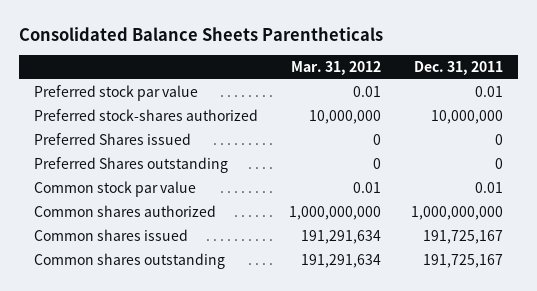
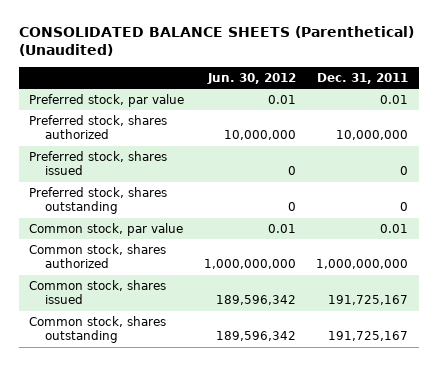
[18,26,383,41] Consolidated Balance Sheets Parentheticals -> [18,25,414,57] CONSOLIDATED BALANCE SHEETS (Parenthetical) (Unaudited)
[290,61,381,76] Mar. 31, 2012 -> none
none -> [207,72,297,84] Jun. 30, 2012
[34,85,199,102] Preferred stock par value -> [28,93,184,107] Preferred stock, par value
[34,109,259,122] Preferred stock-shares authorized -> [28,114,167,140] Preferred stock, shares authorized
[34,133,192,146] Preferred Shares issued -> [28,150,167,176] Preferred stock, shares issued
[34,157,229,174] Preferred Shares outstanding -> [28,186,167,215] Preferred stock, shares outstanding
[34,181,197,198] Common stock par value -> [28,222,183,236] Common stock, par value
[34,205,217,218] Common shares authorized -> [28,243,166,269] Common stock, shares authorized
[34,229,189,242] Common shares issued -> [28,279,166,305] Common stock, shares issued
[34,253,226,270] Common shares outstanding -> [28,315,166,344] Common stock, shares outstanding

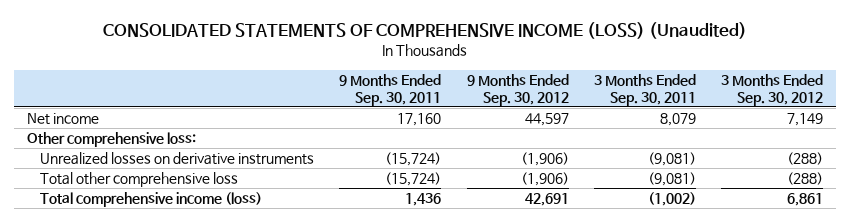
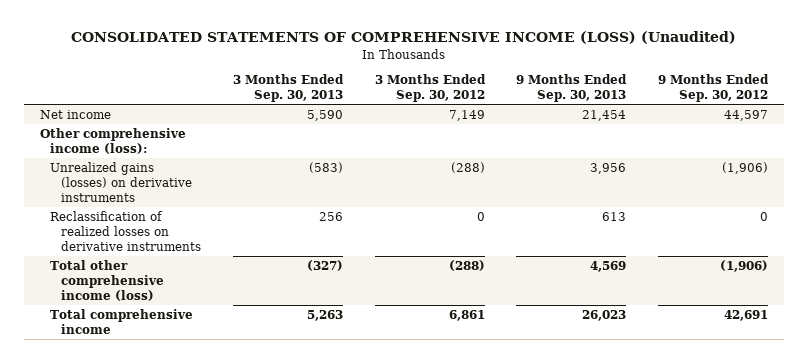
[339,73,442,106] 9 Months Ended Sep. 30, 2011 -> none
[593,73,696,106] 3 Months Ended Sep. 30, 2011 -> none
none -> [232,74,344,103] 3 Months Ended Sep. 30, 2013
none -> [516,74,628,103] 9 Months Ended Sep. 30, 2013
[26,132,196,148] Other comprehensive loss: -> [39,127,186,154] Other comprehensive income (loss):
[39,152,314,166] Unrealized losses on derivative instruments -> [50,161,192,202] Unrealized gains (losses) on derivative instruments
none -> [50,210,201,251] Reclassification of realized losses on derivative instruments
[39,172,238,188] Total other comprehensive loss -> [50,259,164,301] Total other comprehensive income (loss)
[39,192,262,208] Total comprehensive income (loss) -> [50,308,194,334] Total comprehensive income

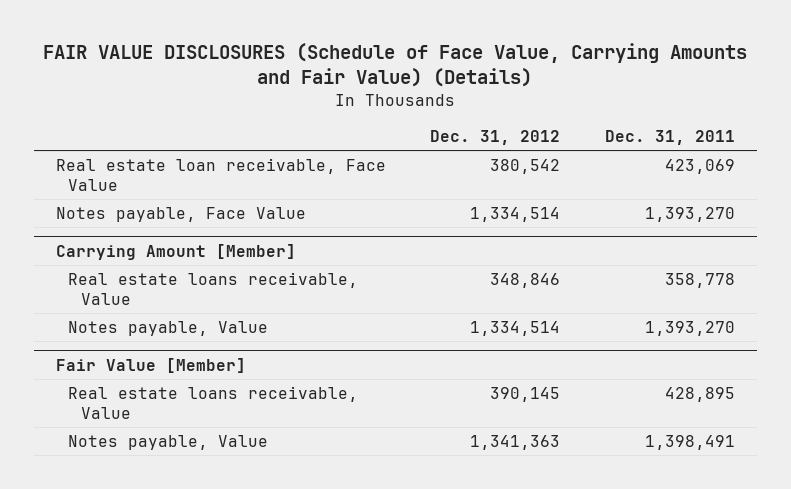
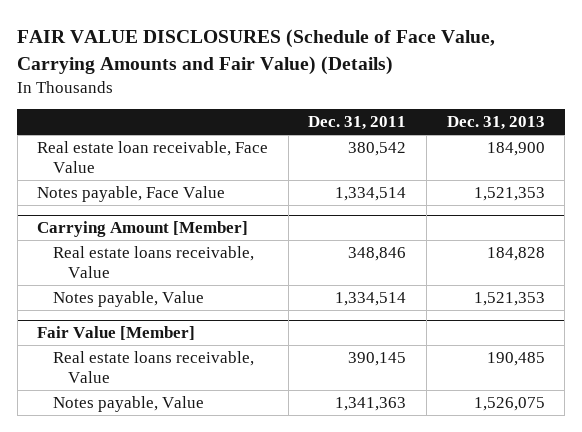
[430,130,561,146] Dec. 31, 2012 -> none
none -> [446,116,545,131] Dec. 31, 2013
[664,158,735,174] 423,069 -> [348,141,407,156] 380,542
[644,206,735,222] 1,393,270 -> [335,186,407,201] 1,334,514
[664,272,735,288] 358,778 -> [348,246,407,261] 348,846
[644,320,735,336] 1,393,270 -> [335,291,407,306] 1,334,514
[664,386,735,402] 428,895 -> [348,351,407,366] 390,145
[644,434,735,450] 1,398,491 -> [335,396,407,411] 1,341,363

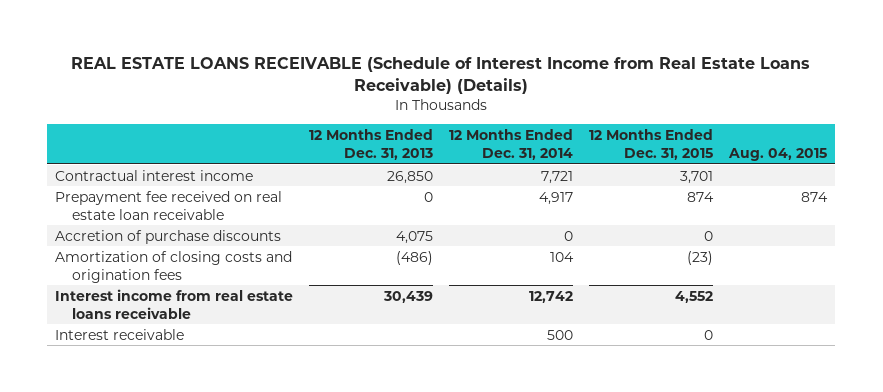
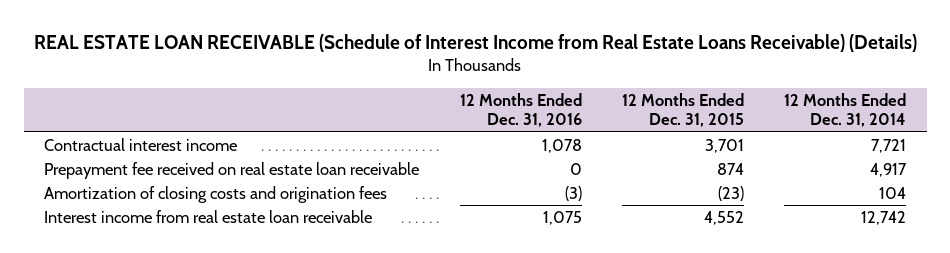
[71,57,811,95] REAL ESTATE LOANS RECEIVABLE (Schedule of Interest Income from Real Estate Loans Receivable) (Details) -> [34,34,918,53] REAL ESTATE LOAN RECEIVABLE (Schedule of Interest Income from Real Estate Loans Receivable) (Details)
[309,129,434,160] 12 Months Ended Dec. 31, 2013 -> none
[728,147,828,161] Aug. 04, 2015 -> none
none -> [459,92,582,128] 12 Months Ended Dec. 31, 2016
[55,229,282,244] Accretion of purchase discounts -> none
[55,328,185,340] Interest receivable -> none
[55,288,294,319] Interest income from real estate loans receivable -> [44,209,373,223] Interest income from real estate loan receivable

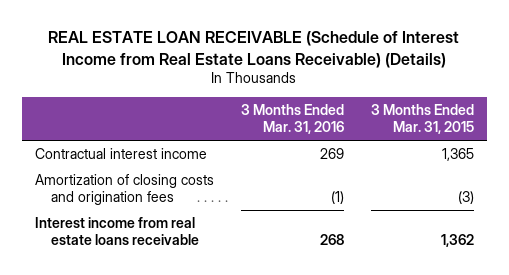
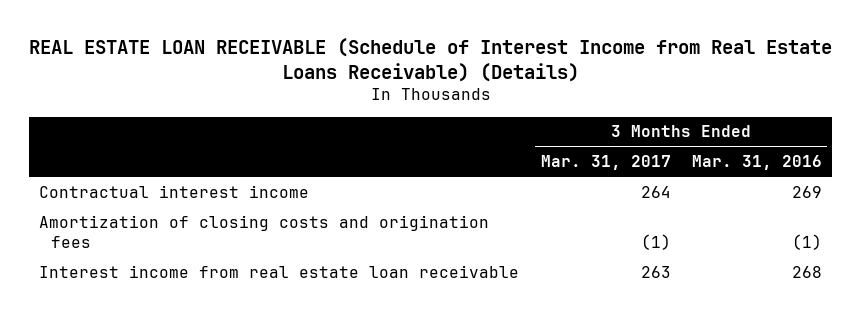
[370,104,474,134] 3 Months Ended Mar. 31, 2015 -> none
none -> [540,155,671,171] Mar. 31, 2017
[35,217,200,245] Interest income from real estate loans receivable -> [39,264,520,278] Interest income from real estate loan receivable

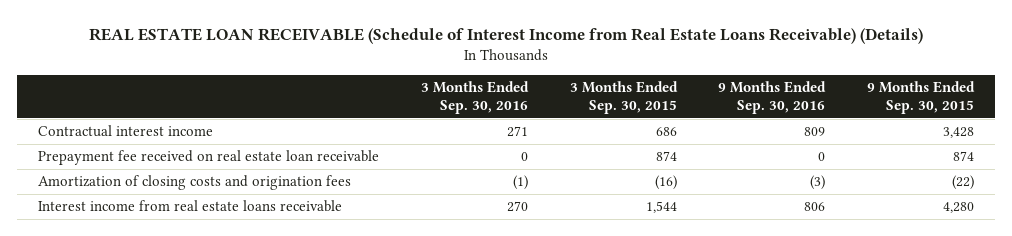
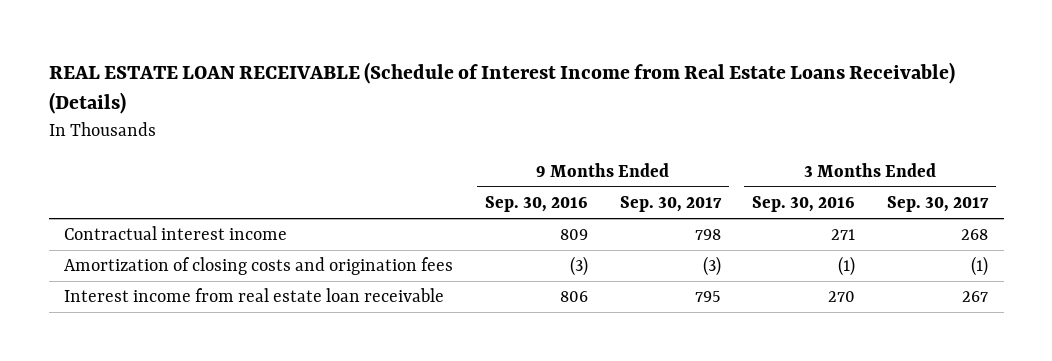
[569,81,678,114] 3 Months Ended Sep. 30, 2015 -> none
[867,81,976,114] 9 Months Ended Sep. 30, 2015 -> none
none -> [619,195,722,212] Sep. 30, 2017
none -> [887,195,990,212] Sep. 30, 2017
[38,150,380,166] Prepayment fee received on real estate loan receivable -> none
[38,200,343,213] Interest income from real estate loans receivable -> [64,288,445,303] Interest income from real estate loan receivable

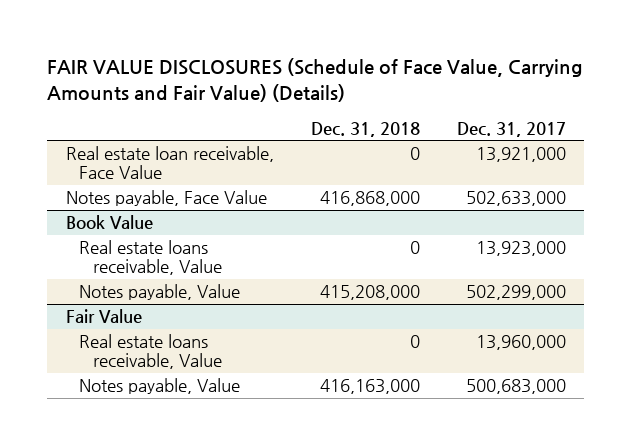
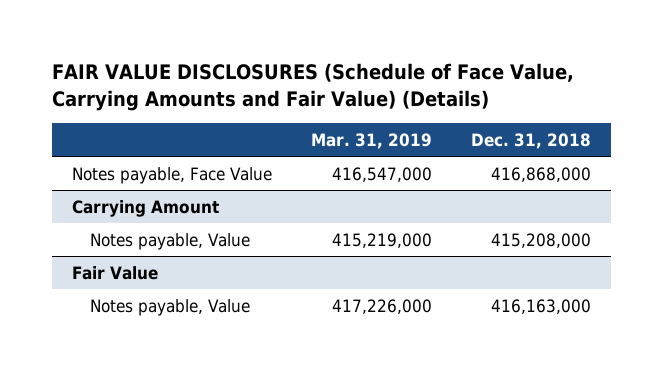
[456,121,566,137] Dec. 31, 2017 -> none
none -> [311,132,433,149] Mar. 31, 2019
[65,146,274,180] Real estate loan receivable, Face Value -> none
[79,240,222,276] Real estate loans receivable, Value -> none
[65,215,153,230] Book Value -> [71,199,219,217] Carrying Amount
[79,334,222,370] Real estate loans receivable, Value -> none

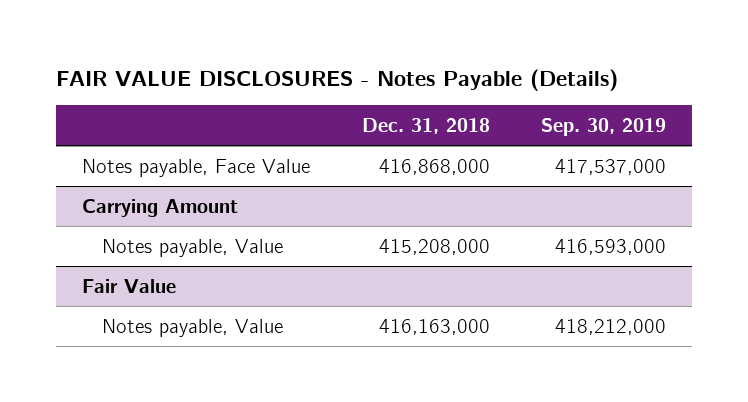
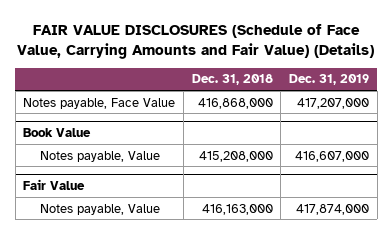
[55,68,618,91] FAIR VALUE DISCLOSURES - Notes Payable (Details) -> [17,24,375,60] FAIR VALUE DISCLOSURES (Schedule of Face Value, Carrying Amounts and Fair Value) (Details)
[541,117,667,136] Sep. 30, 2019 -> none
none -> [289,74,370,86] Dec. 31, 2019
[81,198,238,217] Carrying Amount -> [23,127,92,137] Book Value

